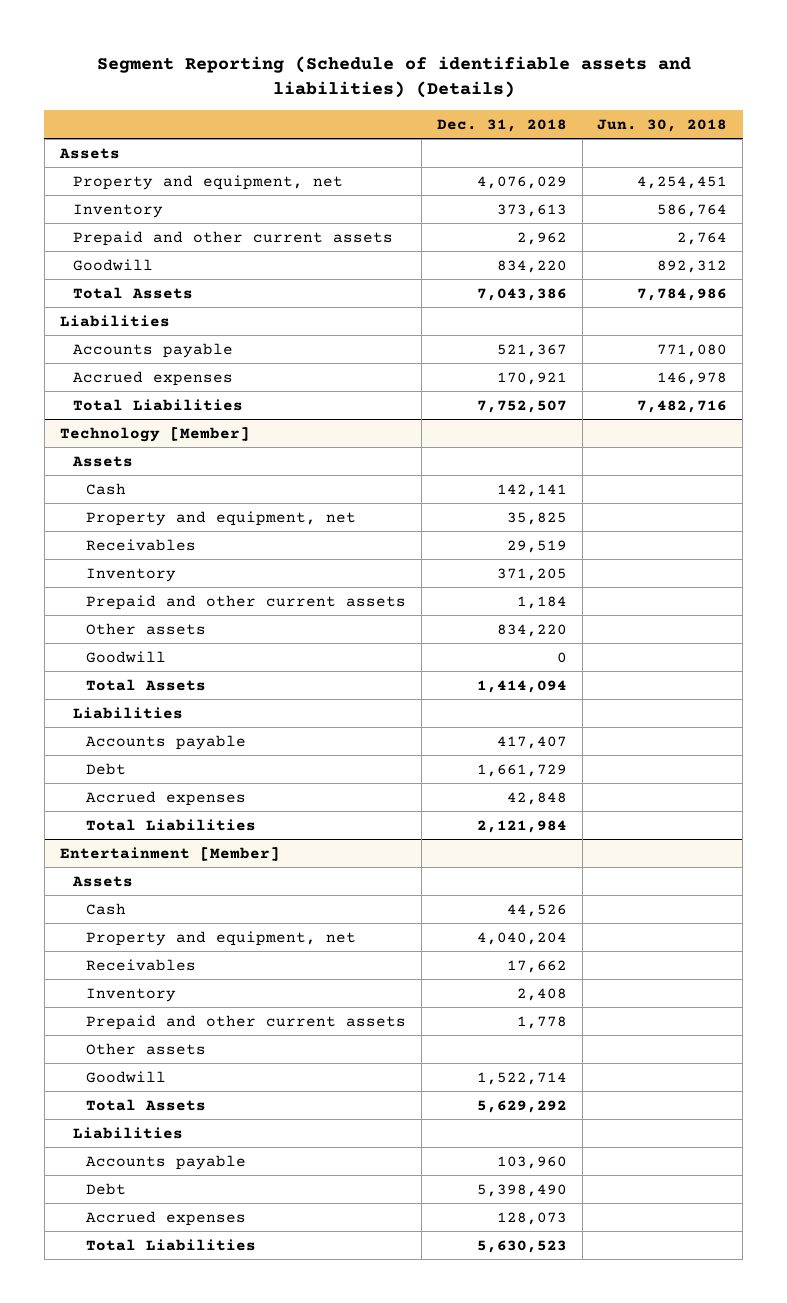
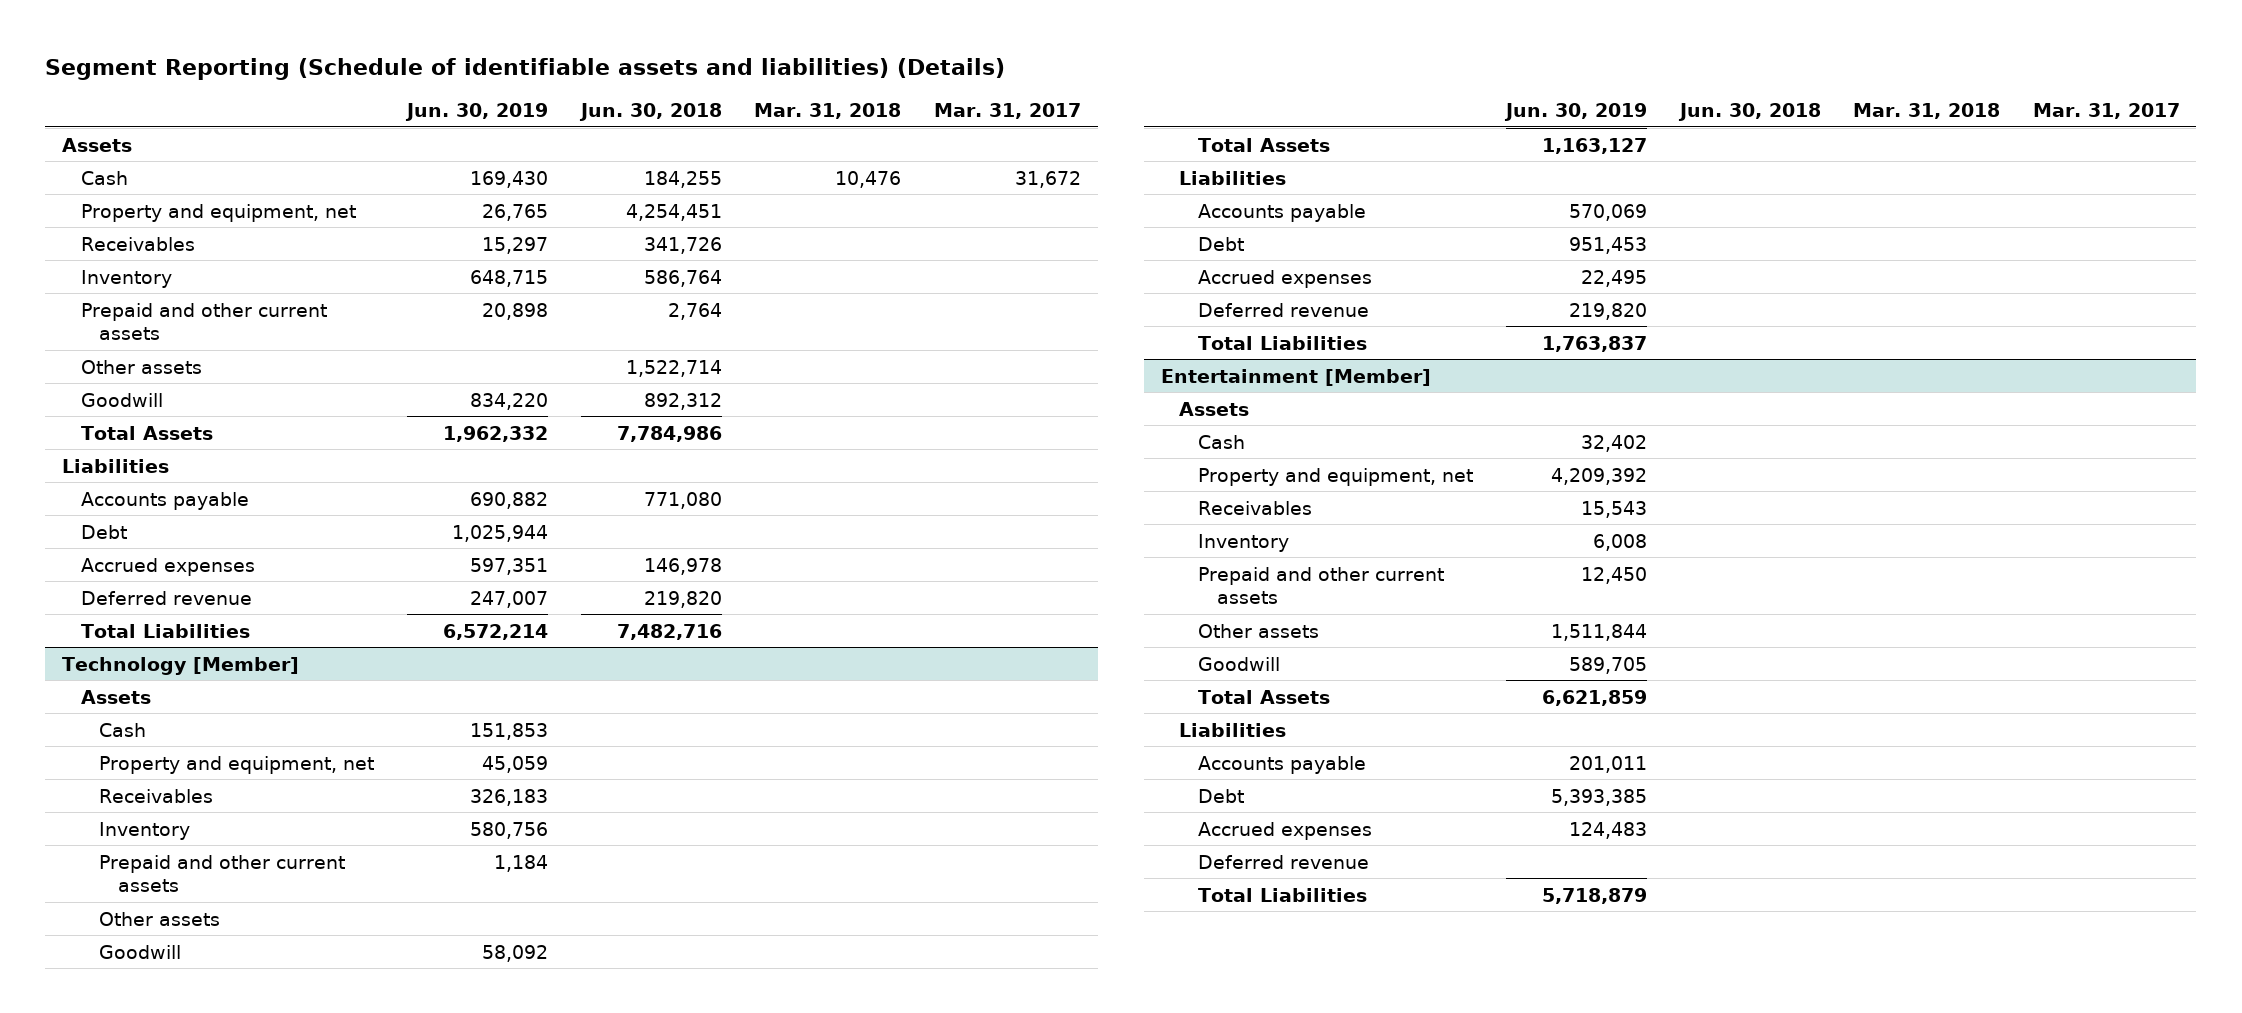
[436,118,567,132] Dec. 31, 2018 -> none
none -> [405,102,549,121] Jun. 30, 2019
none -> [754,102,902,119] Mar. 31, 2018
none -> [934,102,1082,119] Mar. 31, 2017
none -> [80,170,128,185] Cash
none -> [80,236,195,251] Receivables
none -> [80,359,202,374] Other assets
none -> [80,524,127,539] Debt
none -> [80,590,252,605] Deferred revenue
none -> [1198,302,1370,317] Deferred revenue
none -> [1198,854,1370,869] Deferred revenue

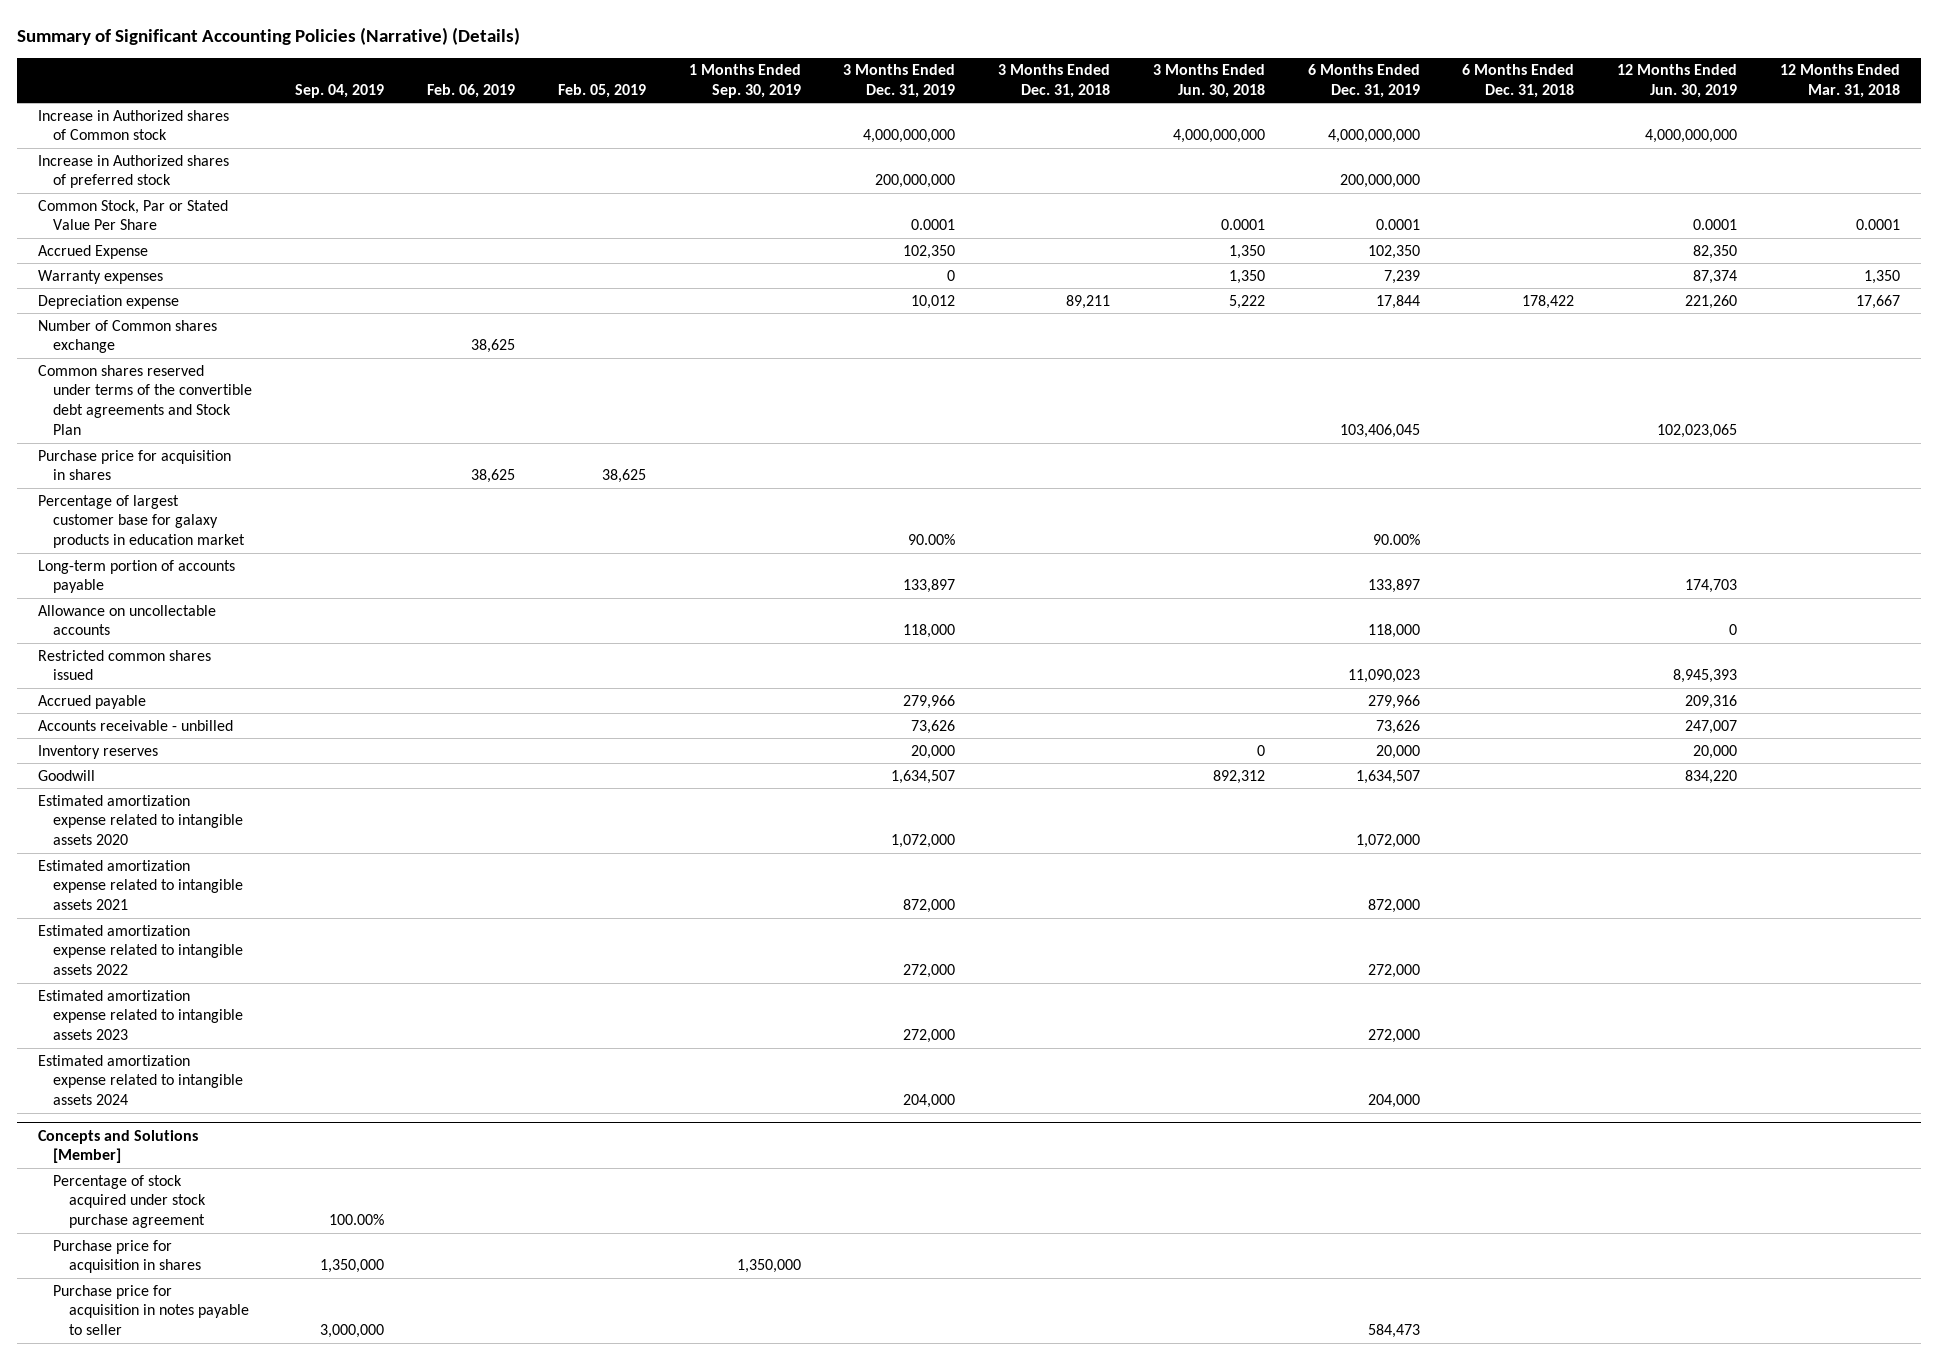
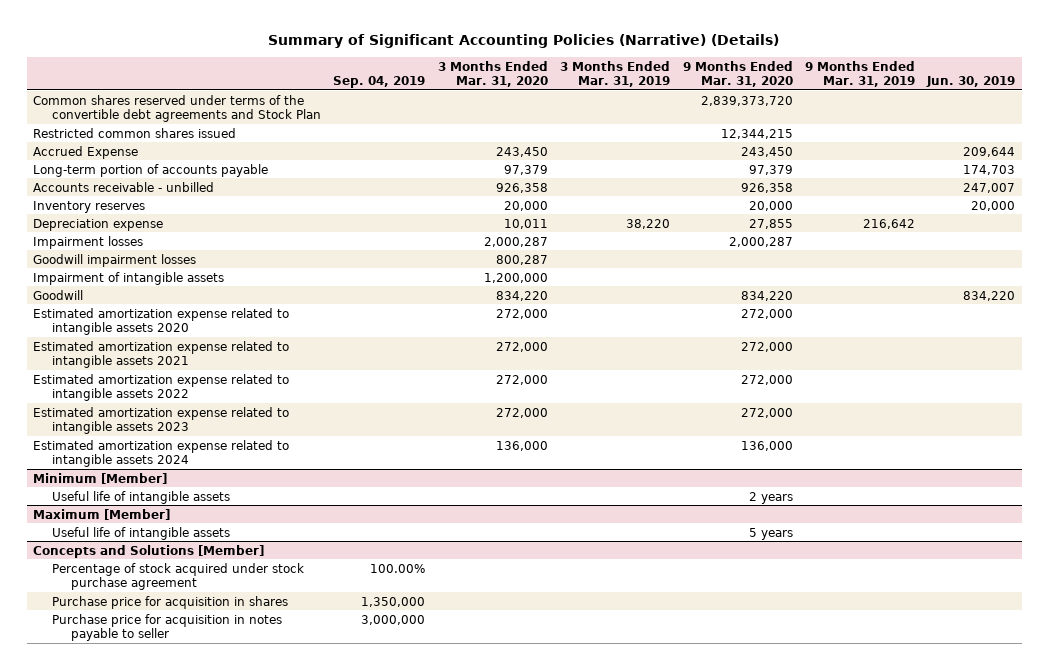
[426,83,515,98] Feb. 06, 2019 -> none
[557,83,646,98] Feb. 05, 2019 -> none
[688,64,801,98] 1 Months Ended Sep. 30, 2019 -> none
[843,64,956,98] 3 Months Ended Dec. 31, 2019 -> none
[998,64,1111,98] 3 Months Ended Dec. 31, 2018 -> none
[1152,64,1265,98] 3 Months Ended Jun. 30, 2018 -> none
[1307,64,1420,98] 6 Months Ended Dec. 31, 2019 -> none
[1462,64,1575,98] 6 Months Ended Dec. 31, 2018 -> none
[1617,64,1738,98] 12 Months Ended Jun. 30, 2019 -> none
[1779,64,1900,98] 12 Months Ended Mar. 31, 2018 -> none
none -> [437,60,548,87] 3 Months Ended Mar. 31, 2020
none -> [560,60,671,87] 3 Months Ended Mar. 31, 2019
none -> [682,60,793,87] 9 Months Ended Mar. 31, 2020
none -> [804,60,915,87] 9 Months Ended Mar. 31, 2019
none -> [926,75,1016,87] Jun. 30, 2019
[38,109,230,141] Increase in Authorized shares of Common stock -> none
[38,154,230,189] Increase in Authorized shares of preferred stock -> none
[38,199,229,231] Common Stock, Par or Stated Value Per Share -> none
[38,269,164,284] Warranty expenses -> none
[38,319,218,354] Number of Common shares exchange -> none
[38,449,232,481] Purchase price for acquisition in shares -> none
[38,494,246,549] Percentage of largest customer base for galaxy products in education market -> none
[38,604,217,636] Allowance on uncollectable accounts -> none
[38,694,147,709] Accrued payable -> none
[38,244,149,259] Accrued Expense -> [33,145,139,159] Accrued Expense
[38,559,236,594] Long-term portion of accounts payable -> [33,163,269,177] Long-term portion of accounts payable
[38,294,180,309] Depreciation expense -> [33,218,164,231] Depreciation expense
none -> [33,235,144,249] Impairment losses
none -> [33,253,197,267] Goodwill impairment losses
none -> [33,271,225,285] Impairment of intangible assets
none -> [33,472,168,484] Minimum [Member]
none -> [51,490,230,504] Useful life of intangible assets
none -> [33,508,171,520] Maximum [Member]
none -> [51,526,230,540] Useful life of intangible assets

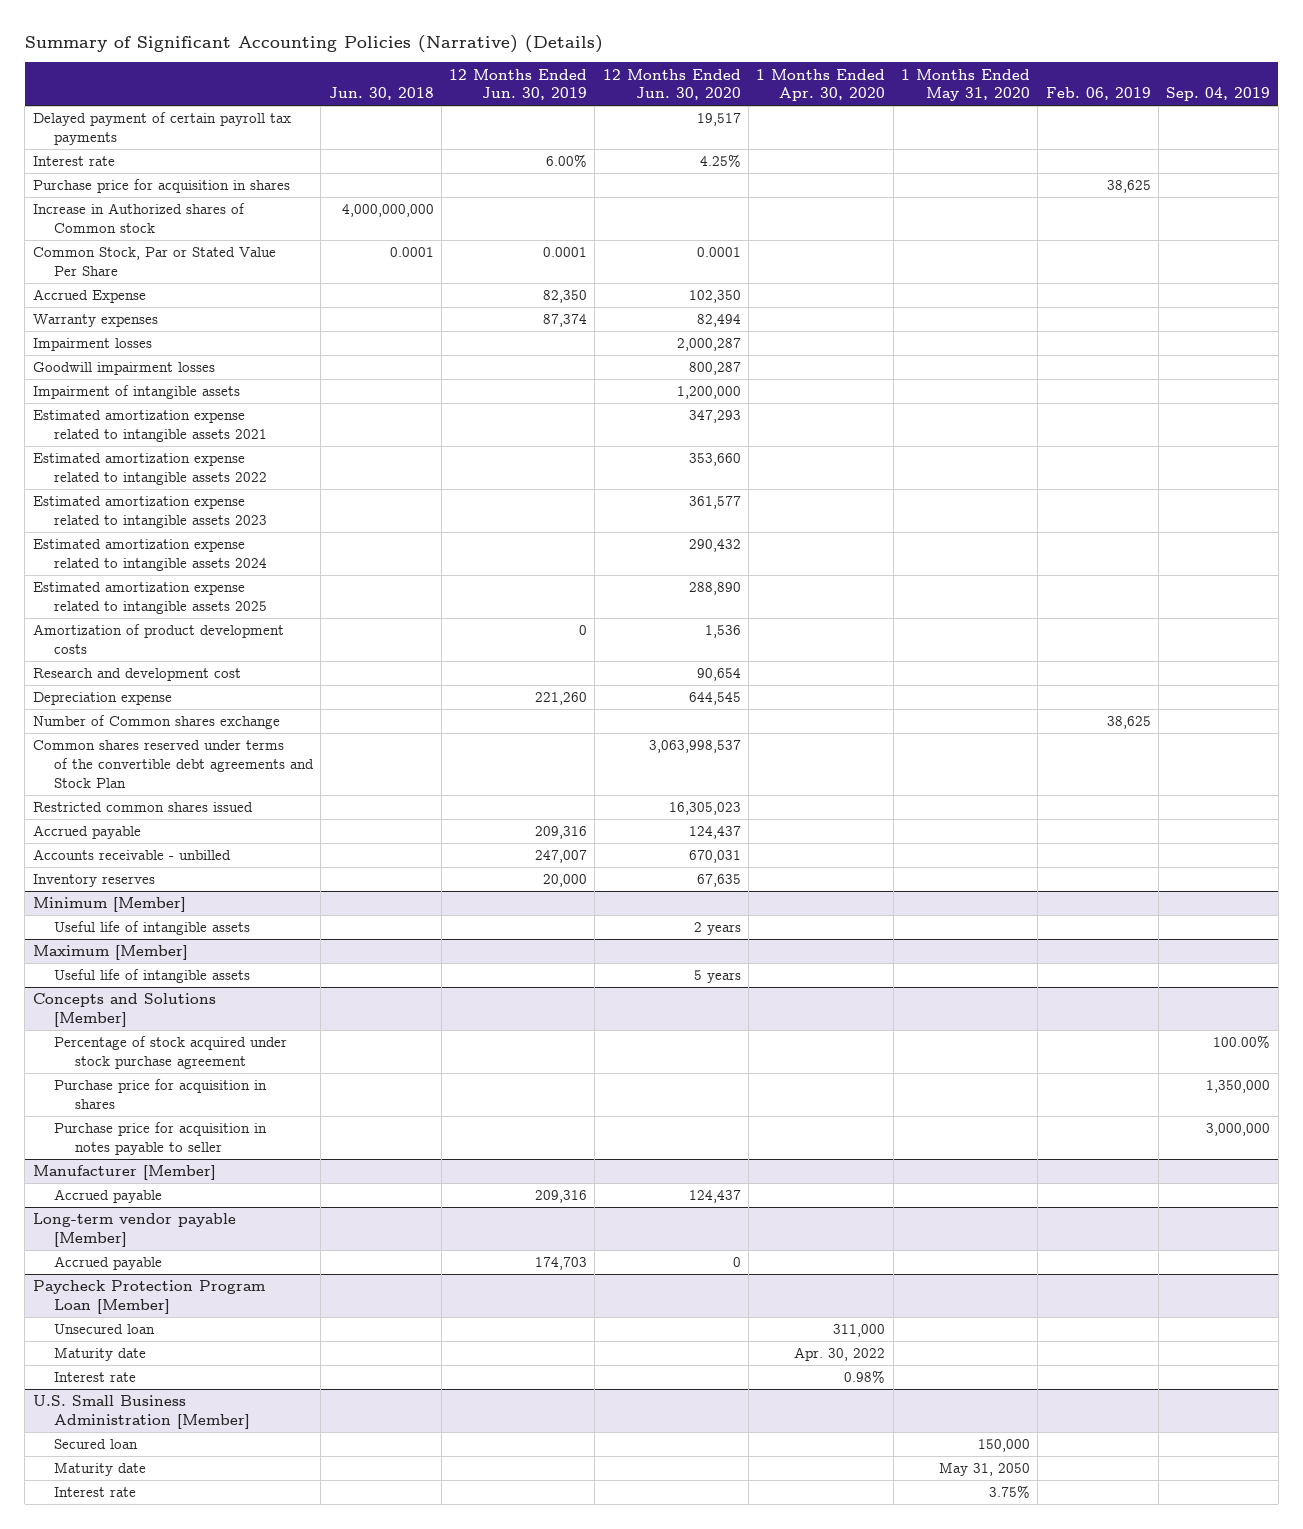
[437,60,548,87] 3 Months Ended Mar. 31, 2020 -> none
[560,60,671,87] 3 Months Ended Mar. 31, 2019 -> none
[682,60,793,87] 9 Months Ended Mar. 31, 2020 -> none
[804,60,915,87] 9 Months Ended Mar. 31, 2019 -> none
[926,75,1016,87] Jun. 30, 2019 -> none
none -> [328,87,434,101] Jun. 30, 2018
none -> [449,68,588,101] 12 Months Ended Jun. 30, 2019
none -> [602,68,741,101] 12 Months Ended Jun. 30, 2020
none -> [756,68,886,102] 1 Months Ended Apr. 30, 2020
none -> [900,68,1030,102] 1 Months Ended May 31, 2020
none -> [1045,87,1151,101] Feb. 06, 2019
none -> [32,112,291,145] Delayed payment of certain payroll tax payments
none -> [32,156,115,167] Interest rate
none -> [32,179,290,194] Purchase price for acquisition in shares
none -> [32,203,245,233] Increase in Authorized shares of Common stock
none -> [32,247,276,276] Common Stock, Par or Stated Value Per Share
[33,163,269,177] Long-term portion of accounts payable -> none
none -> [32,314,158,328] Warranty expenses
[33,289,84,300] Goodwill -> none
[33,307,290,335] Estimated amortization expense related to intangible assets 2020 -> none
none -> [32,582,267,614] Estimated amortization expense related to intangible assets 2025
none -> [32,624,284,654] Amortization of product development costs
none -> [32,668,241,682] Research and development cost
[33,218,164,231] Depreciation expense -> [32,692,172,706] Depreciation expense
none -> [32,715,280,730] Number of Common shares exchange
[33,94,321,122] Common shares reserved under terms of the convertible debt agreements and Stock Plan -> [32,740,314,788] Common shares reserved under terms of the convertible debt agreements and Stock Plan
[33,127,237,138] Restricted common shares issued -> [32,802,253,813] Restricted common shares issued
none -> [32,825,141,840] Accrued payable
[33,181,215,192] Accounts receivable - unbilled -> [32,849,231,861] Accounts receivable - unbilled
[33,200,146,213] Inventory reserves -> [32,874,155,888] Inventory reserves
none -> [32,1165,216,1181] Manufacturer [Member]
none -> [53,1189,162,1204] Accrued payable
none -> [32,1213,236,1247] Long-term vendor payable [Member]
none -> [53,1256,162,1271] Accrued payable
none -> [32,1280,265,1314] Paycheck Protection Program Loan [Member]
none -> [53,1324,155,1335] Unsecured loan
none -> [53,1347,146,1362] Maturity date
none -> [53,1372,136,1383] Interest rate
none -> [32,1395,250,1429] U.S. Small Business Administration [Member]
none -> [53,1439,138,1450] Secured loan
none -> [53,1462,146,1477] Maturity date
none -> [53,1487,136,1498] Interest rate

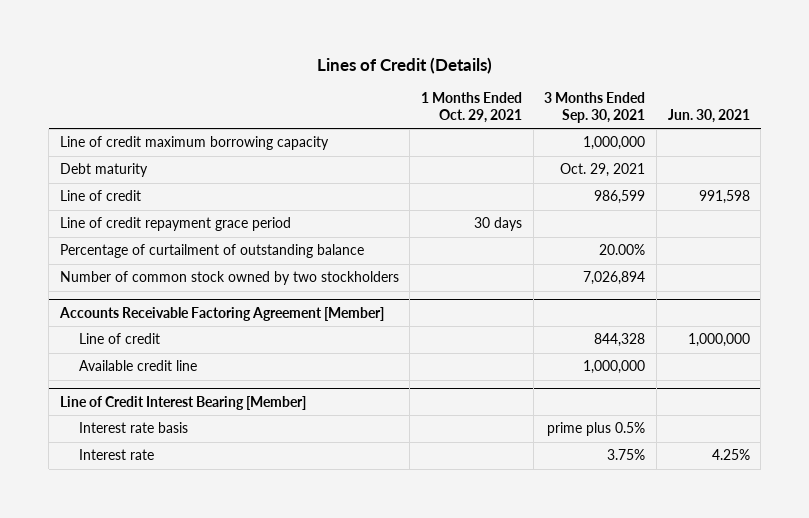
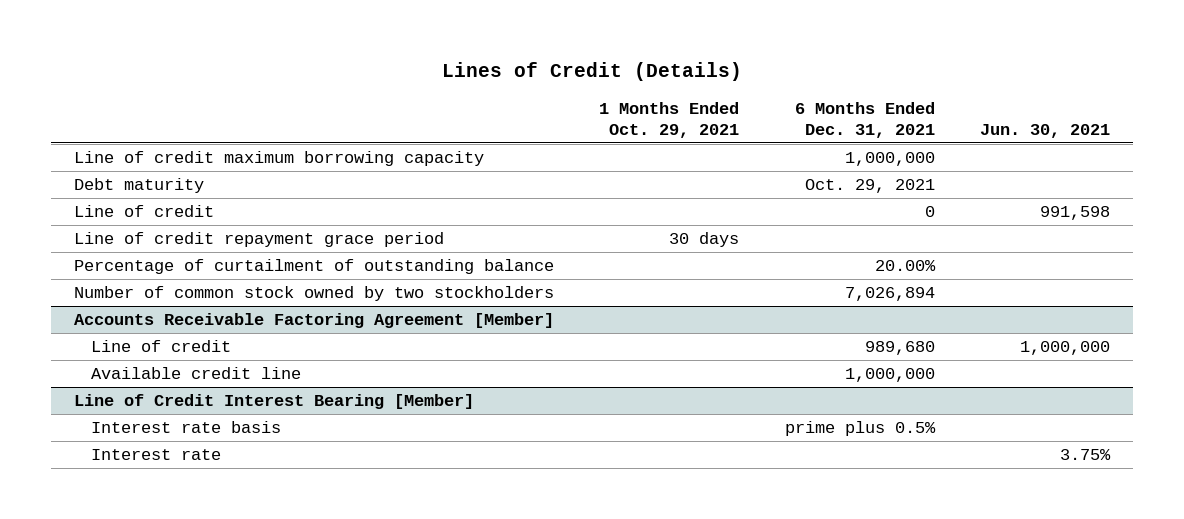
[544,92,646,123] 3 Months Ended Sep. 30, 2021 -> none
none -> [794,101,935,138] 6 Months Ended Dec. 31, 2021
[711,449,750,461] 4.25% -> [1060,449,1112,461] 3.75%

